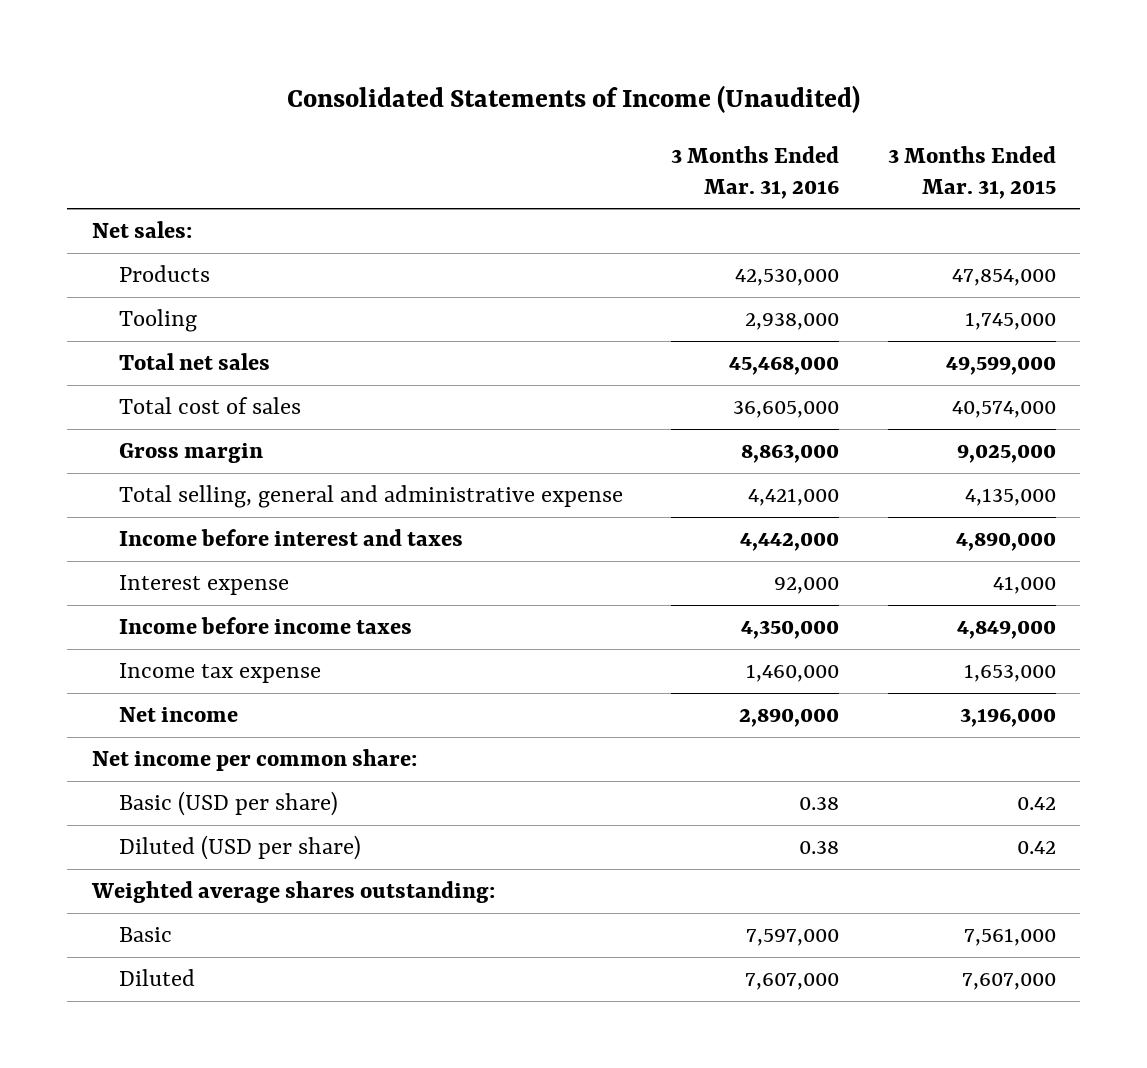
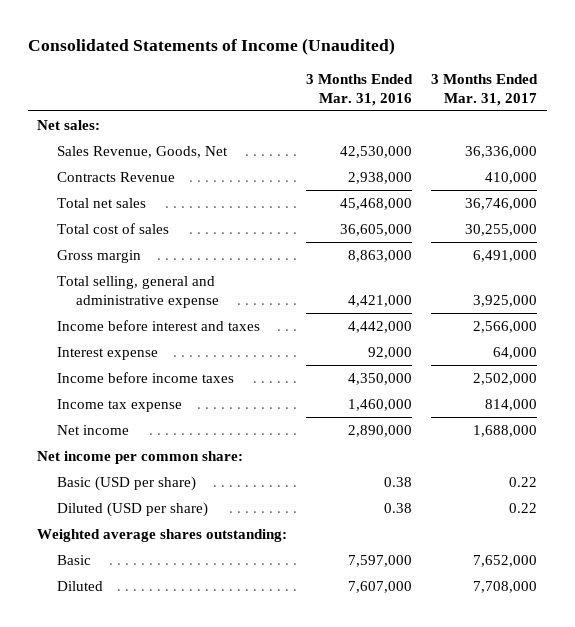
[887,145,1056,199] 3 Months Ended Mar. 31, 2015 -> none
none -> [431,74,539,106] 3 Months Ended Mar. 31, 2017
[118,265,210,283] Products -> [56,145,228,158] Sales Revenue, Goods, Net
[118,309,197,333] Tooling -> [56,171,175,182] Contracts Revenue

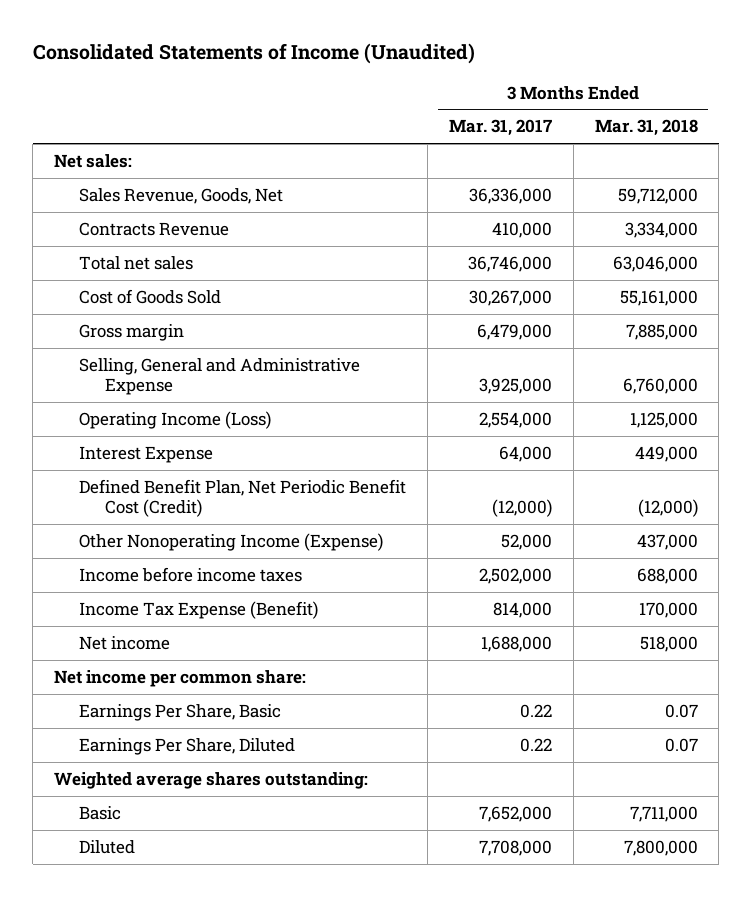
[306,74,414,106] 3 Months Ended Mar. 31, 2016 -> none
none -> [594,119,698,137] Mar. 31, 2018
[56,319,260,331] Income before interest and taxes -> none
[56,222,169,234] Total cost of sales -> [79,288,222,304] Cost of Goods Sold
[465,223,538,236] 30,255,000 -> [468,289,552,306] 30,267,000
[473,249,538,262] 6,491,000 -> [476,323,552,340] 6,479,000
[56,275,220,308] Total selling, general and administrative expense -> [79,357,361,396] Selling, General and Administrative Expense
none -> [79,410,272,429] Operating Income (Loss)
[56,346,158,360] Interest expense -> [79,445,214,463] Interest Expense
none -> [79,478,407,518] Defined Benefit Plan, Net Periodic Benefit Cost (Credit)
none -> [79,532,384,551] Other Nonoperating Income (Expense)
[56,398,182,412] Income tax expense -> [79,600,319,619] Income Tax Expense (Benefit)
[56,475,196,491] Basic (USD per share) -> [79,703,282,721] Earnings Per Share, Basic
[56,501,208,517] Diluted (USD per share) -> [79,737,296,755] Earnings Per Share, Diluted

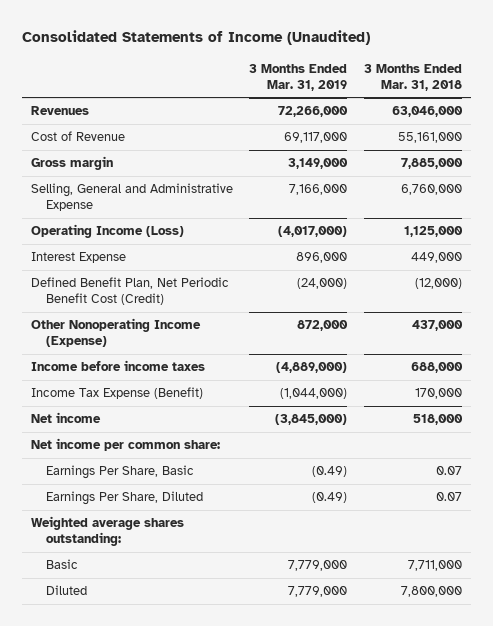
[448,119,552,137] Mar. 31, 2017 -> none
none -> [249,63,348,91] 3 Months Ended Mar. 31, 2019
[54,153,133,168] Net sales: -> none
[79,187,284,204] Sales Revenue, Goods, Net -> none
[79,221,230,236] Contracts Revenue -> none
[79,255,194,270] Total net sales -> [30,106,89,116] Revenues
[79,288,222,304] Cost of Goods Sold -> [30,131,125,142] Cost of Revenue

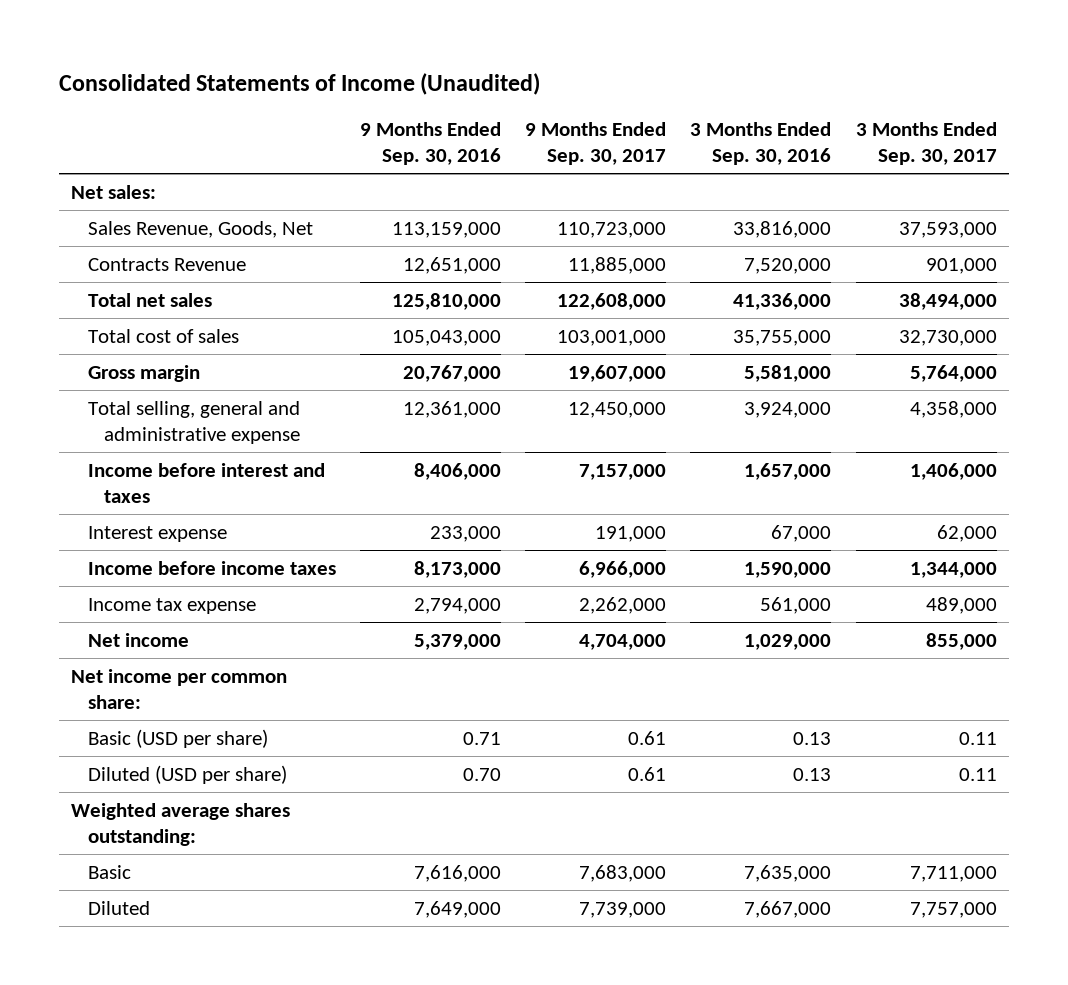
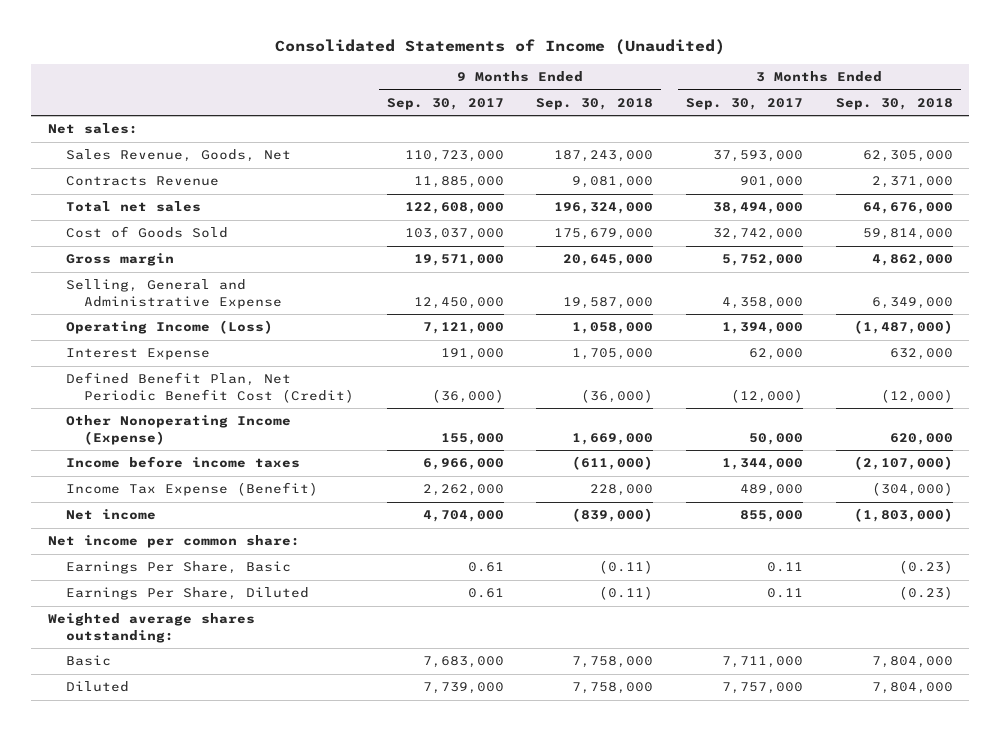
[359,121,501,165] 9 Months Ended Sep. 30, 2016 -> none
[690,121,832,165] 3 Months Ended Sep. 30, 2016 -> none
none -> [536,97,654,110] Sep. 30, 2018
none -> [835,97,953,110] Sep. 30, 2018
[87,462,325,503] Income before interest and taxes -> none
[87,328,239,343] Total cost of sales -> [65,226,228,239] Cost of Goods Sold
[557,329,667,346] 103,001,000 -> [404,228,504,241] 103,037,000
[898,329,997,346] 32,730,000 -> [712,228,803,241] 32,742,000
[568,364,667,382] 19,607,000 -> [413,254,504,267] 19,571,000
[909,364,997,382] 5,764,000 -> [721,254,803,267] 5,752,000
[87,400,301,444] Total selling, general and administrative expense -> [65,279,283,309] Selling, General and Administrative Expense
none -> [65,320,273,335] Operating Income (Loss)
[87,525,227,542] Interest expense -> [65,348,210,361] Interest Expense
none -> [65,372,355,403] Defined Benefit Plan, Net Periodic Benefit Cost (Credit)
none -> [65,415,291,445] Other Nonoperating Income (Expense)
[87,597,256,614] Income tax expense -> [65,482,318,497] Income Tax Expense (Benefit)
[87,728,268,748] Basic (USD per share) -> [65,561,291,575] Earnings Per Share, Basic
[87,764,287,784] Diluted (USD per share) -> [65,587,309,601] Earnings Per Share, Diluted

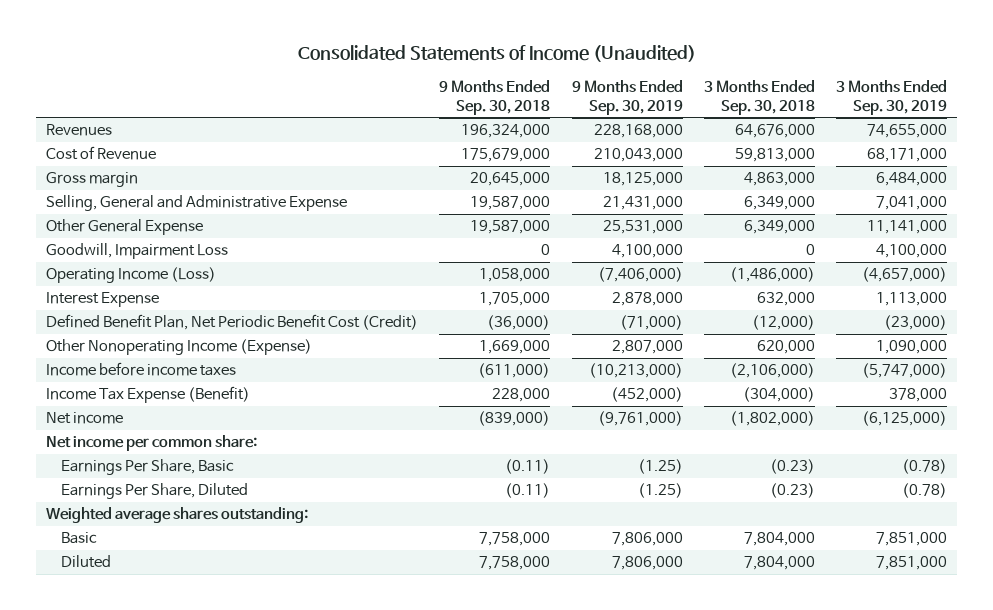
[386,97,504,110] Sep. 30, 2017 -> none
[685,97,803,110] Sep. 30, 2017 -> none
none -> [571,79,683,116] 9 Months Ended Sep. 30, 2019
none -> [835,79,947,116] 3 Months Ended Sep. 30, 2019
[47,123,138,135] Net sales: -> none
[65,149,291,163] Sales Revenue, Goods, Net -> none
[65,176,219,187] Contracts Revenue -> none
[65,226,228,239] Cost of Goods Sold -> none
[65,201,201,213] Total net sales -> [46,124,113,137] Revenues
none -> [46,146,157,161] Cost of Revenue
[871,254,953,267] 4,862,000 -> [743,172,815,187] 4,863,000
none -> [46,219,204,236] Other General Expense
none -> [46,243,229,260] Goodwill, Impairment Loss
[853,320,953,335] (1,487,000) -> [729,267,815,283] (1,486,000)
[853,456,953,471] (2,107,000) -> [729,363,815,379] (2,106,000)
[853,508,953,523] (1,803,000) -> [729,411,815,427] (1,802,000)

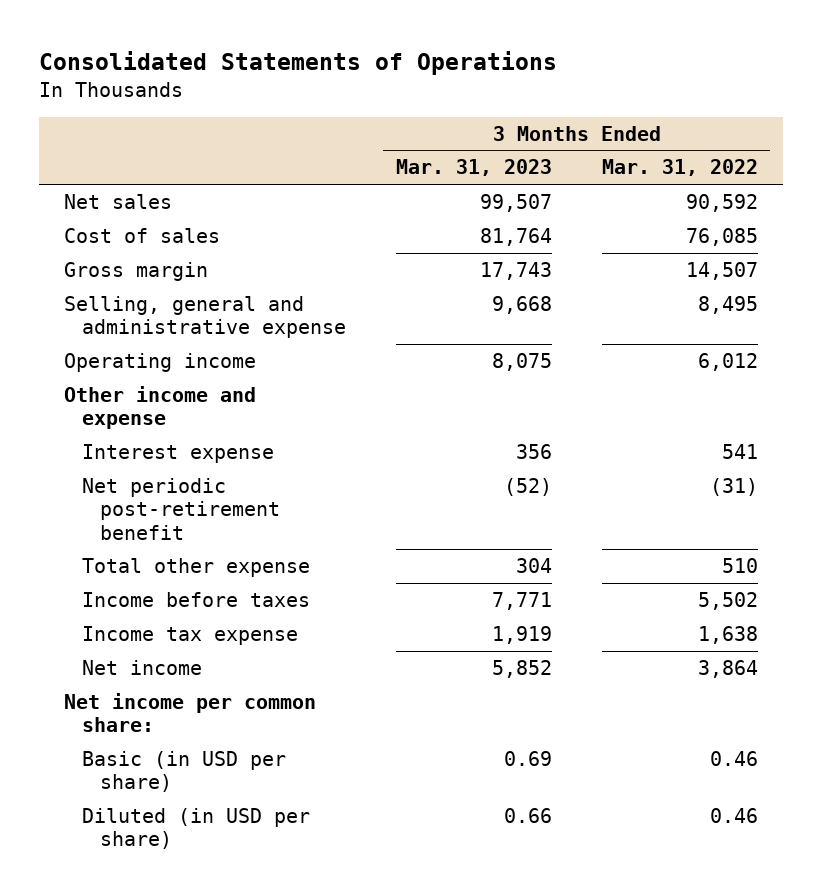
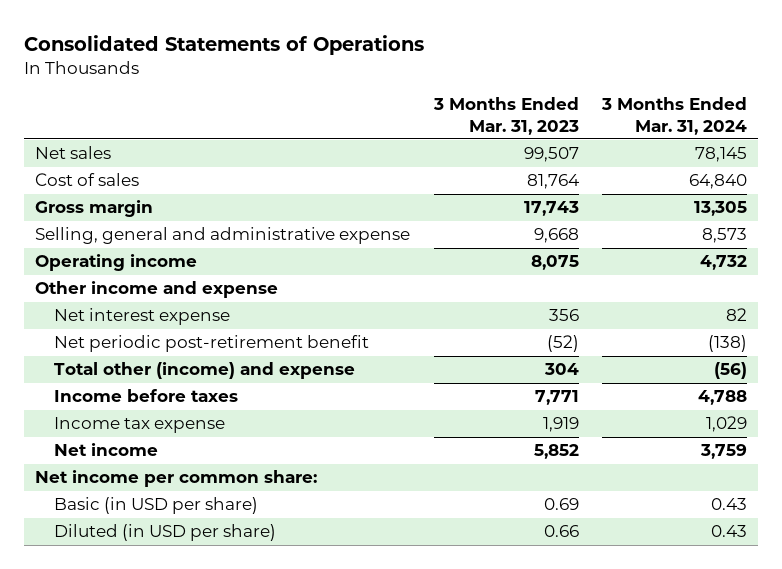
[601,159,758,177] Mar. 31, 2022 -> none
none -> [600,97,747,135] 3 Months Ended Mar. 31, 2024
[81,444,274,464] Interest expense -> [53,308,230,326] Net interest expense
[81,558,310,578] Total other expense -> [53,362,355,380] Total other (income) and expense

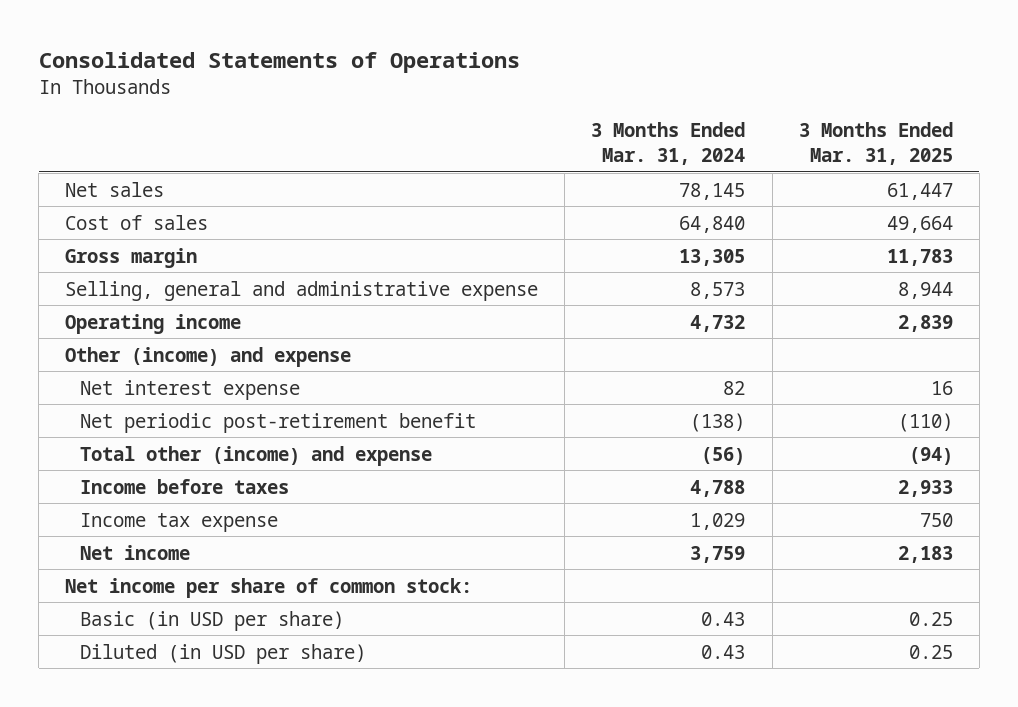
[432,97,579,135] 3 Months Ended Mar. 31, 2023 -> none
none -> [798,122,953,165] 3 Months Ended Mar. 31, 2025
[35,281,279,299] Other income and expense -> [65,346,352,367] Other (income) and expense
[35,470,318,488] Net income per common share: -> [65,577,473,598] Net income per share of common stock:

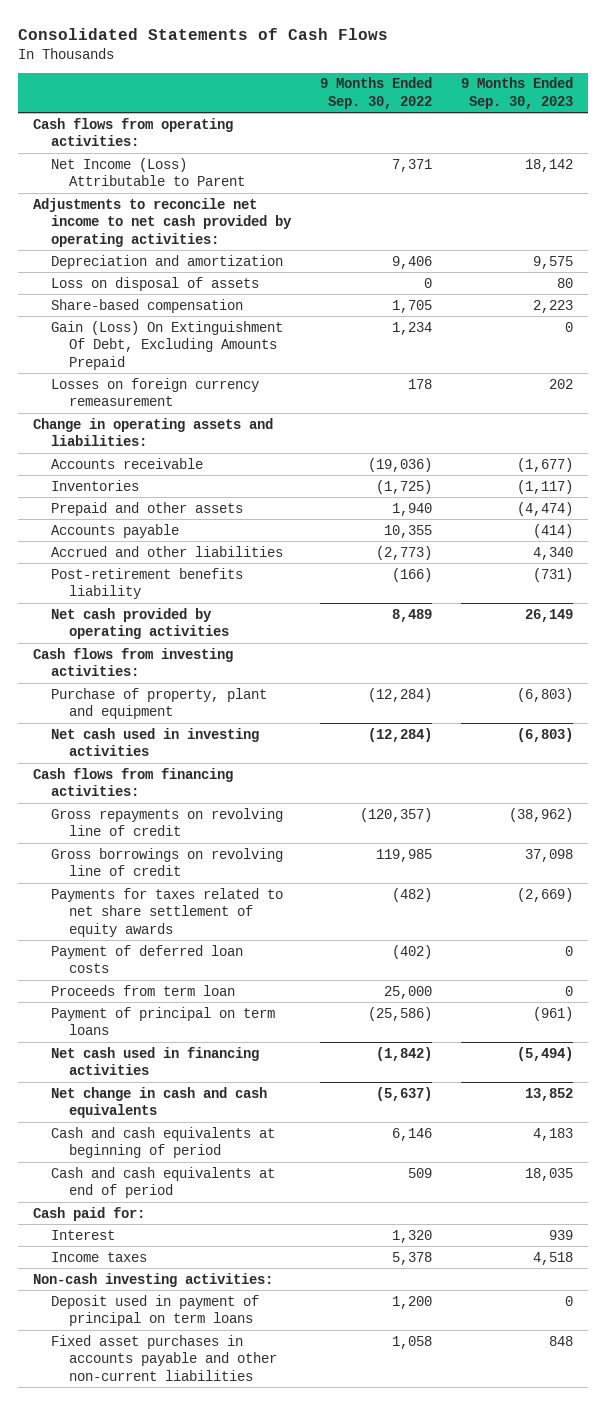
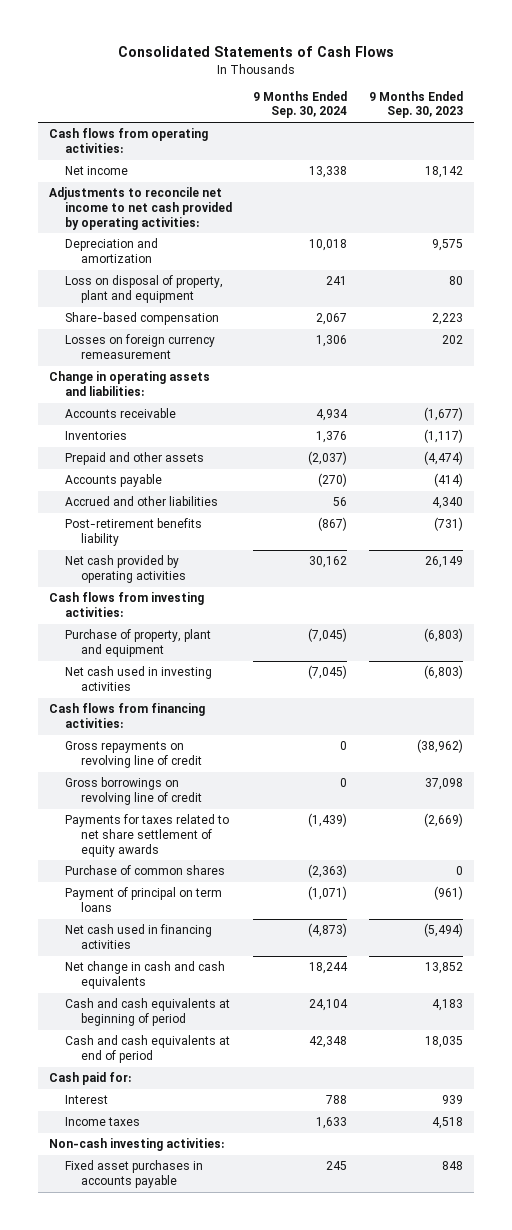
[320,77,433,109] 9 Months Ended Sep. 30, 2022 -> none
none -> [253,90,348,119] 9 Months Ended Sep. 30, 2024
[50,157,245,187] Net Income (Loss) Attributable to Parent -> [64,166,128,176] Net income
[50,276,259,291] Loss on disposal of assets -> [64,275,223,303] Loss on disposal of property, plant and equipment
[50,320,283,370] Gain (Loss) On Extinguishment Of Debt, Excluding Amounts Prepaid -> none
[50,984,235,996] Proceeds from term loan -> none
[50,944,243,974] Payment of deferred loan costs -> [64,865,225,876] Purchase of common shares
[50,1294,259,1327] Deposit used in payment of principal on term loans -> none
[50,1334,277,1381] Fixed asset purchases in accounts payable and other non-current liabilities -> [64,1160,203,1188] Fixed asset purchases in accounts payable

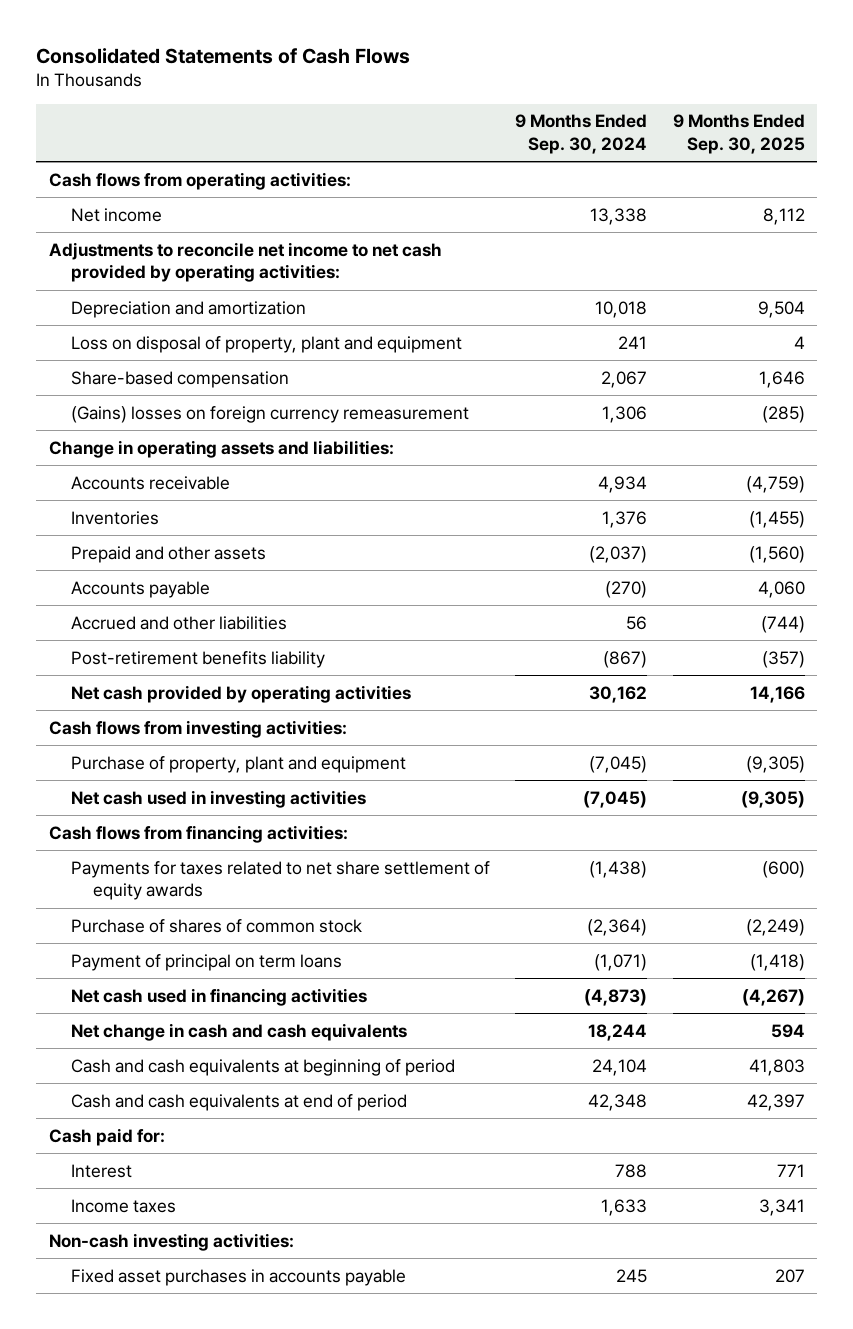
[368,90,463,119] 9 Months Ended Sep. 30, 2023 -> none
none -> [672,114,805,154] 9 Months Ended Sep. 30, 2025
[64,334,215,359] Losses on foreign currency remeasurement -> [70,405,469,423] (Gains) losses on foreign currency remeasurement
[64,741,202,768] Gross repayments on revolving line of credit -> none
[64,777,202,805] Gross borrowings on revolving line of credit -> none
[308,813,348,828] (1,439) -> [589,860,648,878] (1,438)
[64,865,225,876] Purchase of common shares -> [70,918,362,933] Purchase of shares of common stock
[308,864,348,879] (2,363) -> [587,918,648,936] (2,364)

